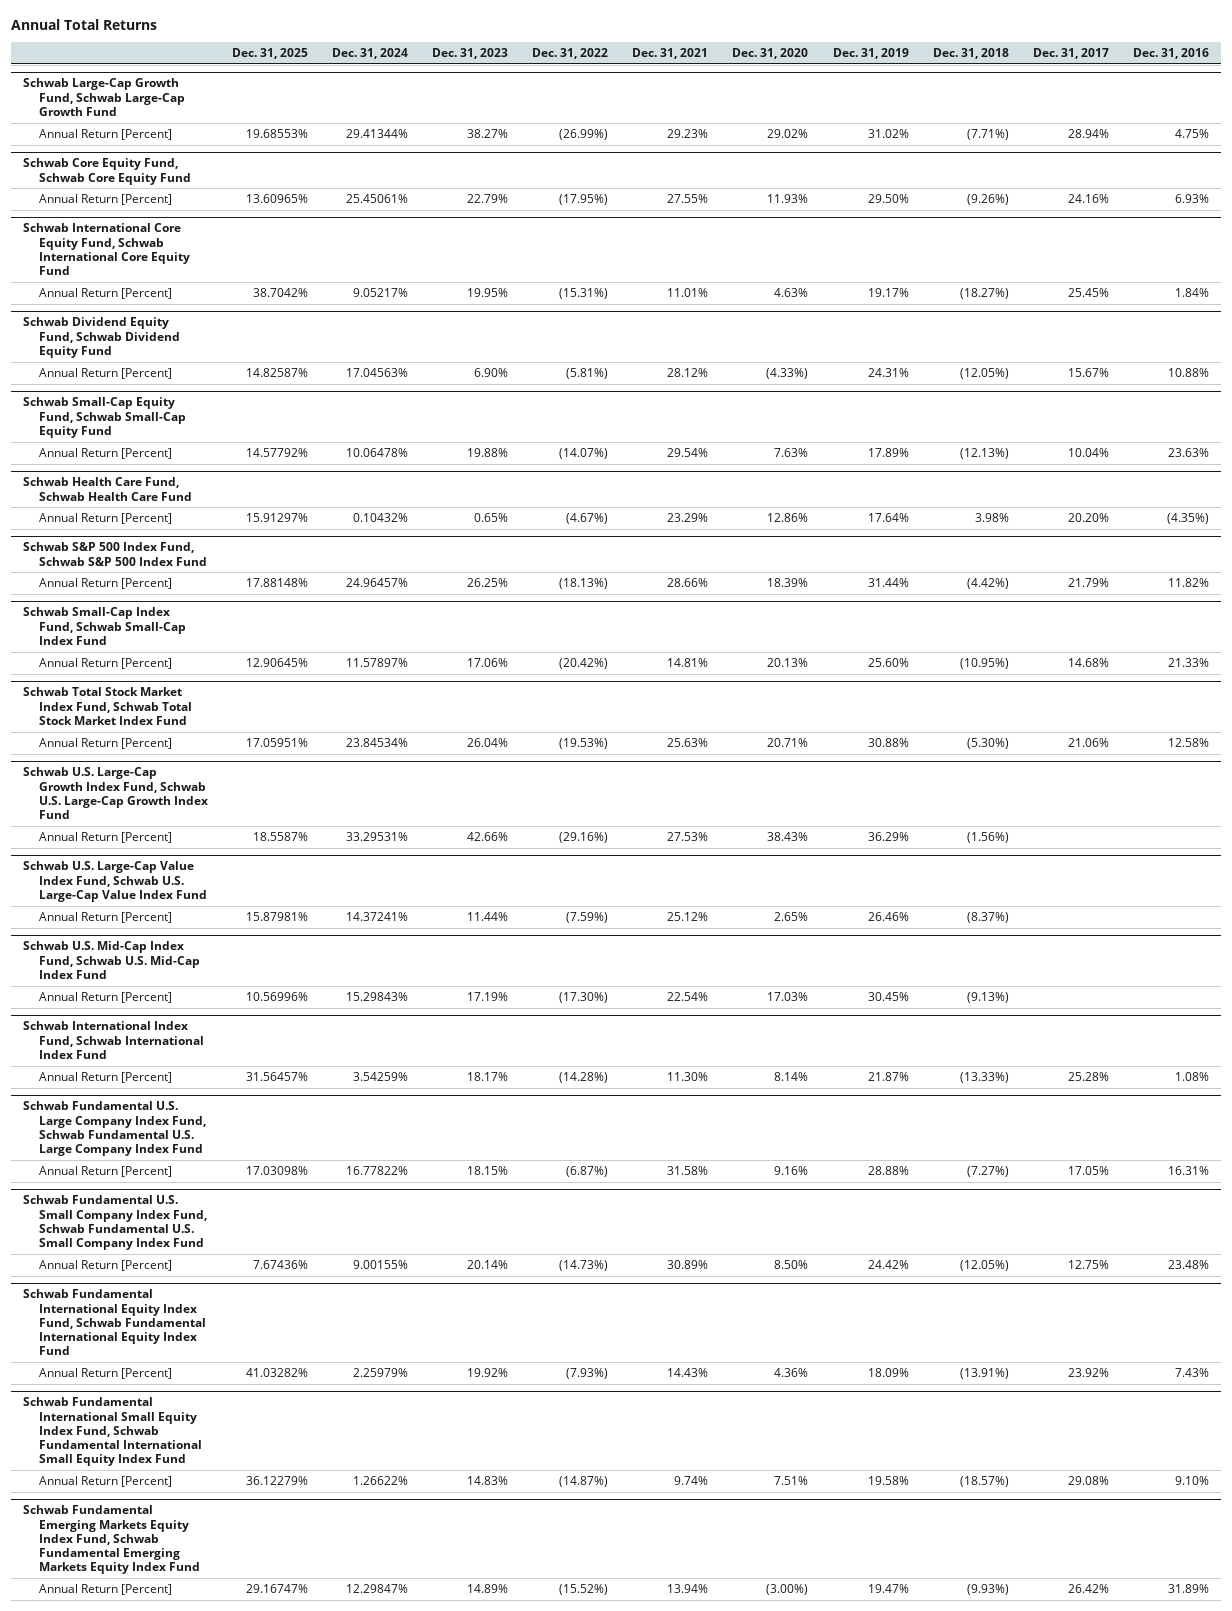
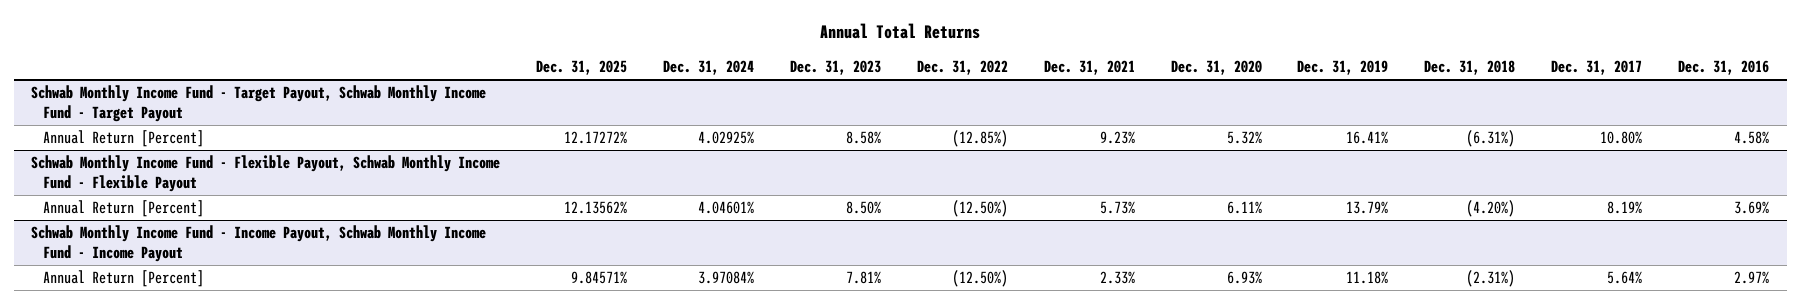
[23,78,185,116] Schwab Large-Cap Growth Fund, Schwab Large-Cap Growth Fund -> none
[23,158,191,185] Schwab Core Equity Fund, Schwab Core Equity Fund -> none
[23,223,190,276] Schwab International Core Equity Fund, Schwab International Core Equity Fund -> none
[23,317,180,358] Schwab Dividend Equity Fund, Schwab Dividend Equity Fund -> none
[38,368,172,380] Annual Return [Percent] -> none
[23,397,186,438] Schwab Small-Cap Equity Fund, Schwab Small-Cap Equity Fund -> none
[38,448,172,460] Annual Return [Percent] -> none
[23,477,192,501] Schwab Health Care Fund, Schwab Health Care Fund -> none
[38,513,172,525] Annual Return [Percent] -> none
[23,542,207,566] Schwab S&P 500 Index Fund, Schwab S&P 500 Index Fund -> none
[38,578,172,590] Annual Return [Percent] -> none
[23,607,186,645] Schwab Small-Cap Index Fund, Schwab Small-Cap Index Fund -> none
[38,658,172,670] Annual Return [Percent] -> none
[23,687,192,725] Schwab Total Stock Market Index Fund, Schwab Total Stock Market Index Fund -> none
[38,738,172,750] Annual Return [Percent] -> none
[23,767,208,820] Schwab U.S. Large-Cap Growth Index Fund, Schwab U.S. Large-Cap Growth Index Fund -> none
[38,832,172,844] Annual Return [Percent] -> none
[23,861,207,902] Schwab U.S. Large-Cap Value Index Fund, Schwab U.S. Large-Cap Value Index Fund -> none
[38,912,172,924] Annual Return [Percent] -> none
[23,941,200,979] Schwab U.S. Mid-Cap Index Fund, Schwab U.S. Mid-Cap Index Fund -> none
[38,992,172,1004] Annual Return [Percent] -> none
[23,1021,204,1059] Schwab International Index Fund, Schwab International Index Fund -> none
[38,1072,172,1084] Annual Return [Percent] -> none
[23,1101,206,1157] Schwab Fundamental U.S. Large Company Index Fund, Schwab Fundamental U.S. Large Company Index Fund -> none
[38,1166,172,1178] Annual Return [Percent] -> none
[23,1195,207,1251] Schwab Fundamental U.S. Small Company Index Fund, Schwab Fundamental U.S. Small Company Index Fund -> none
[38,1260,172,1272] Annual Return [Percent] -> none
[23,1289,206,1356] Schwab Fundamental International Equity Index Fund, Schwab Fundamental International Equity Index Fund -> none
[38,1368,172,1380] Annual Return [Percent] -> none
[23,1397,202,1467] Schwab Fundamental International Small Equity Index Fund, Schwab Fundamental International Small Equity Index Fund -> none
[38,1476,172,1488] Annual Return [Percent] -> none
[23,1505,200,1575] Schwab Fundamental Emerging Markets Equity Index Fund, Schwab Fundamental Emerging Markets Equity Index Fund -> none
[38,1584,172,1596] Annual Return [Percent] -> none
none -> [31,85,487,123] Schwab Monthly Income Fund - Target Payout, Schwab Monthly Income Fund - Target Payout
[245,129,308,139] 19.68553% -> [564,131,628,145] 12.17272%
[346,129,409,139] 29.41344% -> [698,131,755,145] 4.02925%
[467,129,509,139] 38.27% -> [846,131,882,145] 8.58%
[559,129,609,141] (26.99%) -> [951,130,1008,148] (12.85%)
[667,129,709,139] 29.23% -> [1099,131,1135,145] 9.23%
[767,129,809,139] 29.02% -> [1226,131,1262,145] 5.32%
[867,129,909,139] 31.02% -> [1346,131,1389,145] 16.41%
[966,129,1009,141] (7.71%) -> [1466,130,1516,148] (6.31%)
[1067,129,1109,139] 28.94% -> [1600,131,1643,145] 10.80%
[1174,129,1209,139] 4.75% -> [1733,131,1769,145] 4.58%
none -> [31,155,501,193] Schwab Monthly Income Fund - Flexible Payout, Schwab Monthly Income Fund - Flexible Payout
[245,194,308,204] 13.60965% -> [564,201,628,215] 12.13562%
[346,194,409,204] 25.45061% -> [698,201,755,215] 4.04601%
[467,194,509,204] 22.79% -> [846,201,882,215] 8.50%
[559,194,609,206] (17.95%) -> [951,200,1008,218] (12.50%)
[667,194,709,204] 27.55% -> [1099,201,1135,215] 5.73%
[767,194,809,204] 11.93% -> [1226,201,1262,215] 6.11%
[867,194,909,204] 29.50% -> [1346,201,1389,215] 13.79%
[966,194,1009,206] (9.26%) -> [1466,200,1516,218] (4.20%)
[1067,194,1109,204] 24.16% -> [1607,201,1643,215] 8.19%
[1174,194,1209,204] 6.93% -> [1733,201,1769,215] 3.69%
none -> [31,225,487,263] Schwab Monthly Income Fund - Income Payout, Schwab Monthly Income Fund - Income Payout
[252,288,308,298] 38.7042% -> [571,271,628,285] 9.84571%
[353,288,409,298] 9.05217% -> [698,271,755,285] 3.97084%
[467,288,509,298] 19.95% -> [846,271,882,285] 7.81%
[559,288,609,300] (15.31%) -> [951,270,1008,288] (12.50%)
[667,288,709,298] 11.01% -> [1099,271,1135,285] 2.33%
[774,288,809,298] 4.63% -> [1226,271,1262,285] 6.93%
[867,288,909,298] 19.17% -> [1346,271,1389,285] 11.18%
[959,288,1009,300] (18.27%) -> [1466,270,1516,288] (2.31%)
[1067,288,1109,298] 25.45% -> [1607,271,1643,285] 5.64%
[1174,288,1209,298] 1.84% -> [1733,271,1769,285] 2.97%

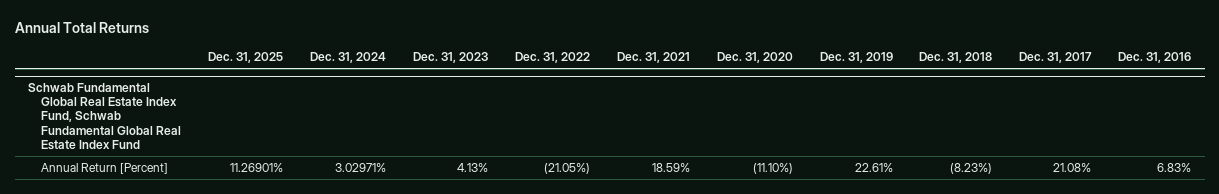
[31,85,487,123] Schwab Monthly Income Fund - Target Payout, Schwab Monthly Income Fund - Target Payout -> none
[31,155,501,193] Schwab Monthly Income Fund - Flexible Payout, Schwab Monthly Income Fund - Flexible Payout -> none
[43,200,205,218] Annual Return [Percent] -> none
[31,225,487,263] Schwab Monthly Income Fund - Income Payout, Schwab Monthly Income Fund - Income Payout -> none
[43,270,205,288] Annual Return [Percent] -> none
none -> [28,82,182,150] Schwab Fundamental Global Real Estate Index Fund, Schwab Fundamental Global Real Estate Index Fund
[564,131,628,145] 12.17272% -> [229,162,283,172] 11.26901%
[698,131,755,145] 4.02925% -> [334,162,386,172] 3.02971%
[846,131,882,145] 8.58% -> [456,162,488,172] 4.13%
[951,130,1008,148] (12.85%) -> [543,162,590,174] (21.05%)
[1099,131,1135,145] 9.23% -> [651,162,690,172] 18.59%
[1226,131,1262,145] 5.32% -> [752,162,793,174] (11.10%)
[1346,131,1389,145] 16.41% -> [854,162,893,172] 22.61%
[1466,130,1516,148] (6.31%) -> [950,162,993,174] (8.23%)
[1600,131,1643,145] 10.80% -> [1053,162,1092,172] 21.08%
[1733,131,1769,145] 4.58% -> [1157,162,1192,172] 6.83%

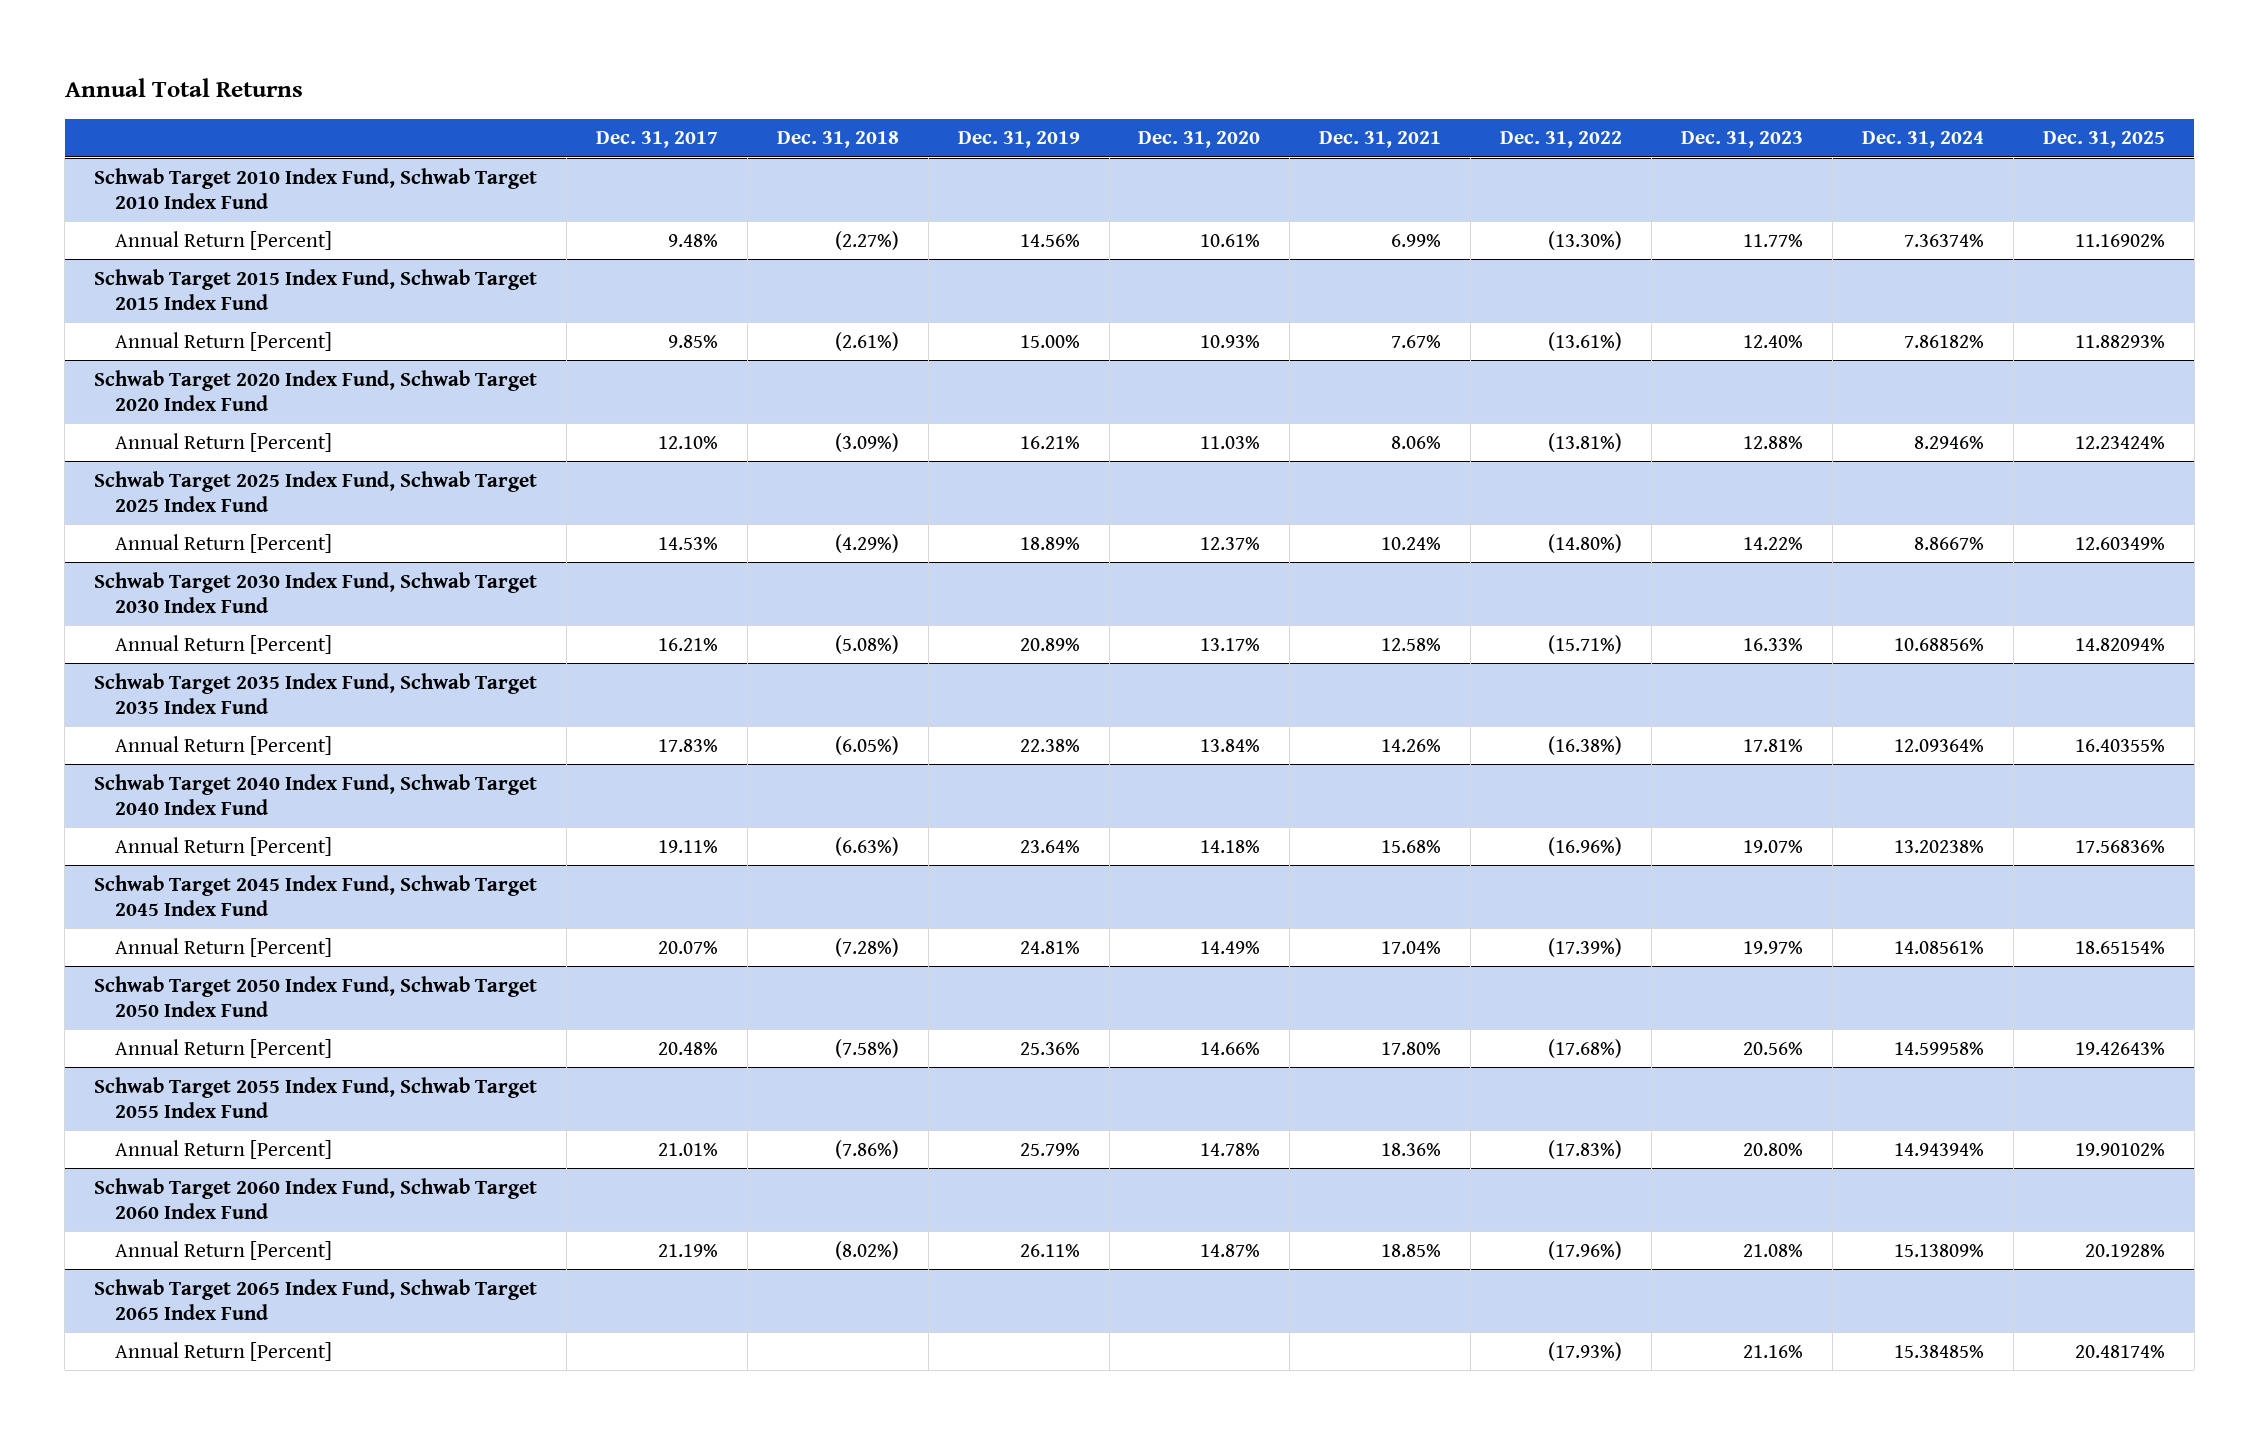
[1118,52,1192,64] Dec. 31, 2016 -> none
[28,82,182,150] Schwab Fundamental Global Real Estate Index Fund, Schwab Fundamental Global Real Estate Index Fund -> none
none -> [94,167,538,209] Schwab Target 2010 Index Fund, Schwab Target 2010 Index Fund
[229,162,283,172] 11.26901% -> [2074,233,2165,247] 11.16902%
[334,162,386,172] 3.02971% -> [1903,233,1984,247] 7.36374%
[456,162,488,172] 4.13% -> [1743,233,1804,247] 11.77%
[543,162,590,174] (21.05%) -> [1548,230,1623,250] (13.30%)
[651,162,690,172] 18.59% -> [1391,233,1442,247] 6.99%
[752,162,793,174] (11.10%) -> [1200,233,1261,247] 10.61%
[854,162,893,172] 22.61% -> [1019,233,1080,247] 14.56%
[950,162,993,174] (8.23%) -> [834,230,899,250] (2.27%)
[1053,162,1092,172] 21.08% -> [667,233,718,247] 9.48%
none -> [94,268,538,310] Schwab Target 2015 Index Fund, Schwab Target 2015 Index Fund
none -> [115,331,333,351] Annual Return [Percent]
none -> [94,369,538,411] Schwab Target 2020 Index Fund, Schwab Target 2020 Index Fund
none -> [115,432,333,452] Annual Return [Percent]
none -> [94,470,538,512] Schwab Target 2025 Index Fund, Schwab Target 2025 Index Fund
none -> [115,533,333,553] Annual Return [Percent]
none -> [94,571,538,613] Schwab Target 2030 Index Fund, Schwab Target 2030 Index Fund
none -> [115,634,333,654] Annual Return [Percent]
none -> [94,672,538,714] Schwab Target 2035 Index Fund, Schwab Target 2035 Index Fund
none -> [115,735,333,755] Annual Return [Percent]
none -> [94,773,538,815] Schwab Target 2040 Index Fund, Schwab Target 2040 Index Fund
none -> [115,836,333,856] Annual Return [Percent]
none -> [94,874,538,916] Schwab Target 2045 Index Fund, Schwab Target 2045 Index Fund
none -> [115,937,333,957] Annual Return [Percent]
none -> [94,975,538,1017] Schwab Target 2050 Index Fund, Schwab Target 2050 Index Fund
none -> [115,1038,333,1058] Annual Return [Percent]
none -> [94,1076,538,1118] Schwab Target 2055 Index Fund, Schwab Target 2055 Index Fund
none -> [115,1139,333,1159] Annual Return [Percent]
none -> [94,1177,538,1219] Schwab Target 2060 Index Fund, Schwab Target 2060 Index Fund
none -> [115,1240,333,1260] Annual Return [Percent]
none -> [94,1278,538,1320] Schwab Target 2065 Index Fund, Schwab Target 2065 Index Fund
none -> [115,1341,333,1361] Annual Return [Percent]

